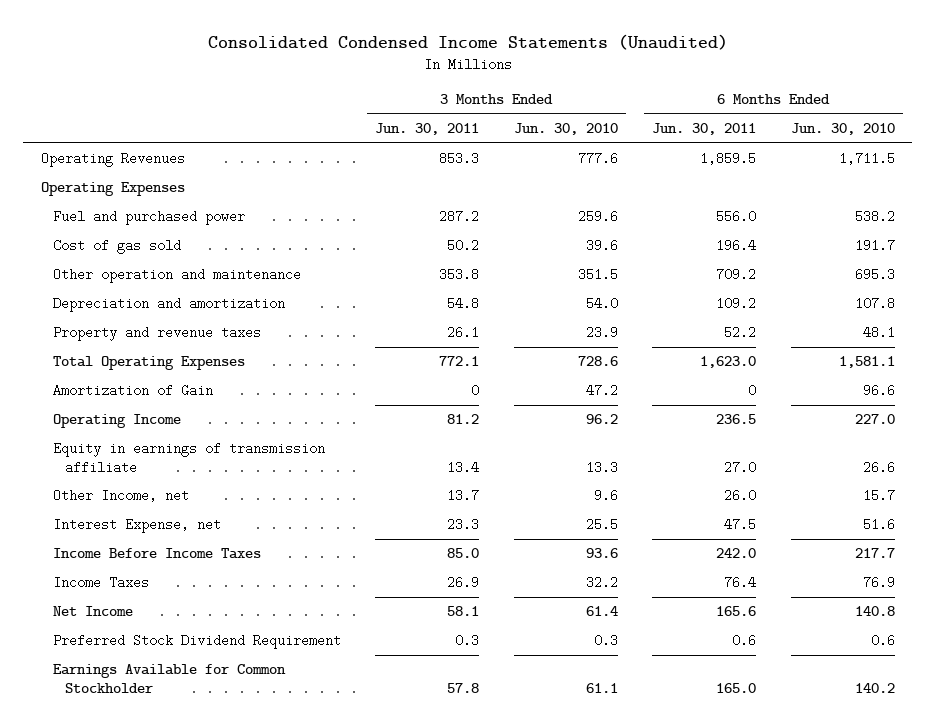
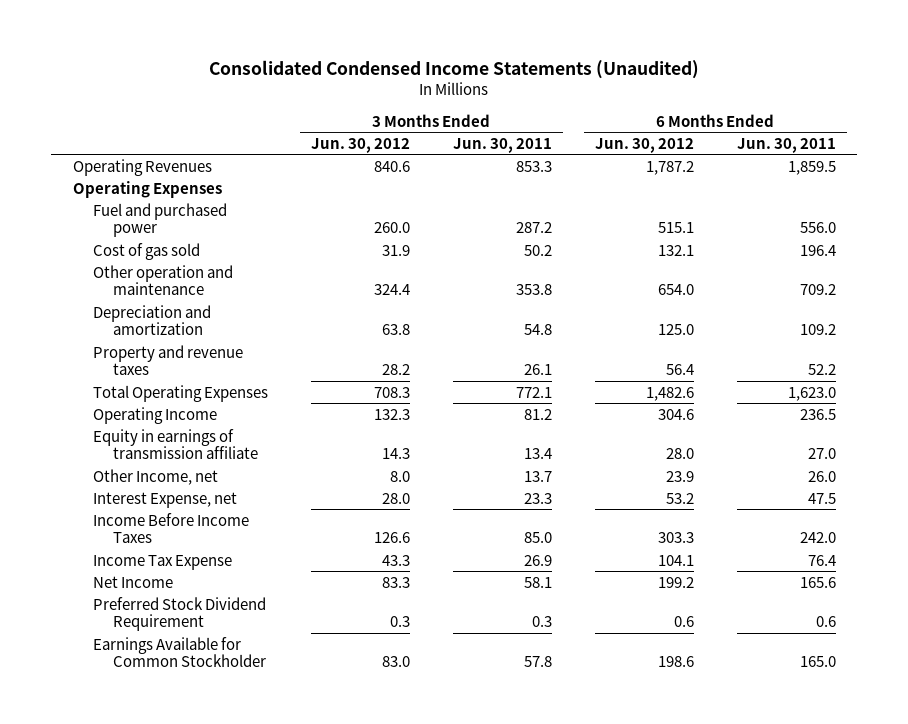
[513,123,618,136] Jun. 30, 2010 -> none
[790,123,895,136] Jun. 30, 2010 -> none
none -> [310,137,410,153] Jun. 30, 2012
none -> [594,137,694,153] Jun. 30, 2012
[52,384,213,398] Amortization of Gain -> none
[52,576,149,590] Income Taxes -> [92,554,232,570] Income Tax Expense

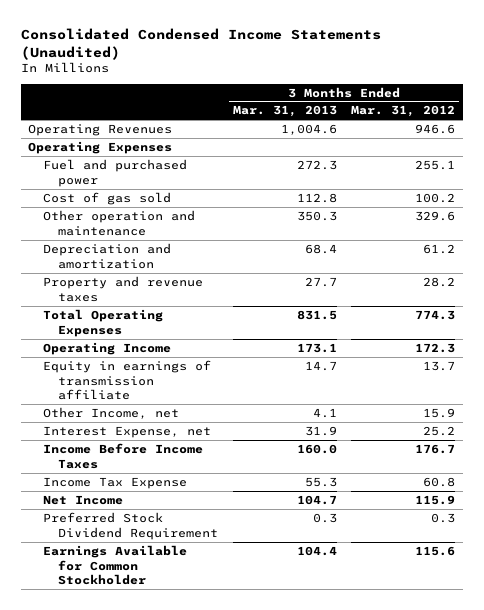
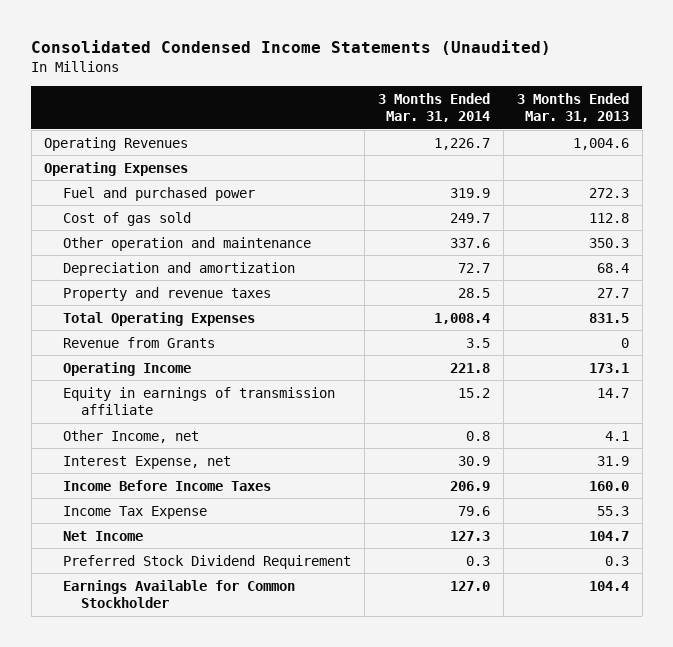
[351,105,456,118] Mar. 31, 2012 -> none
none -> [377,92,490,122] 3 Months Ended Mar. 31, 2014
none -> [62,336,215,348] Revenue from Grants

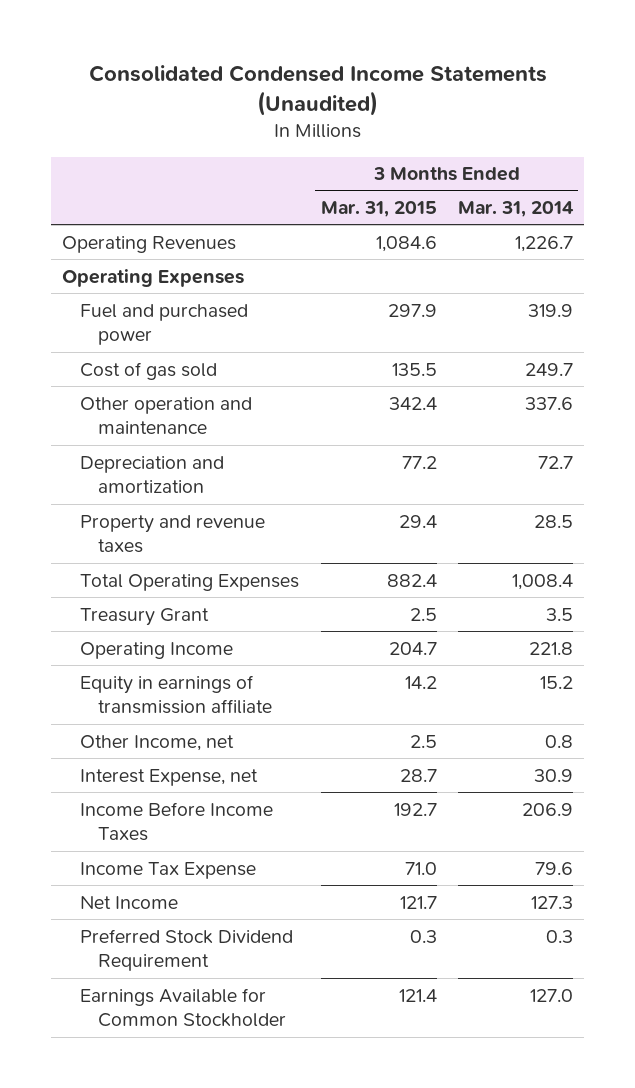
[516,92,629,122] 3 Months Ended Mar. 31, 2013 -> none
none -> [320,200,437,217] Mar. 31, 2015
[62,336,215,348] Revenue from Grants -> [80,607,210,626] Treasury Grant

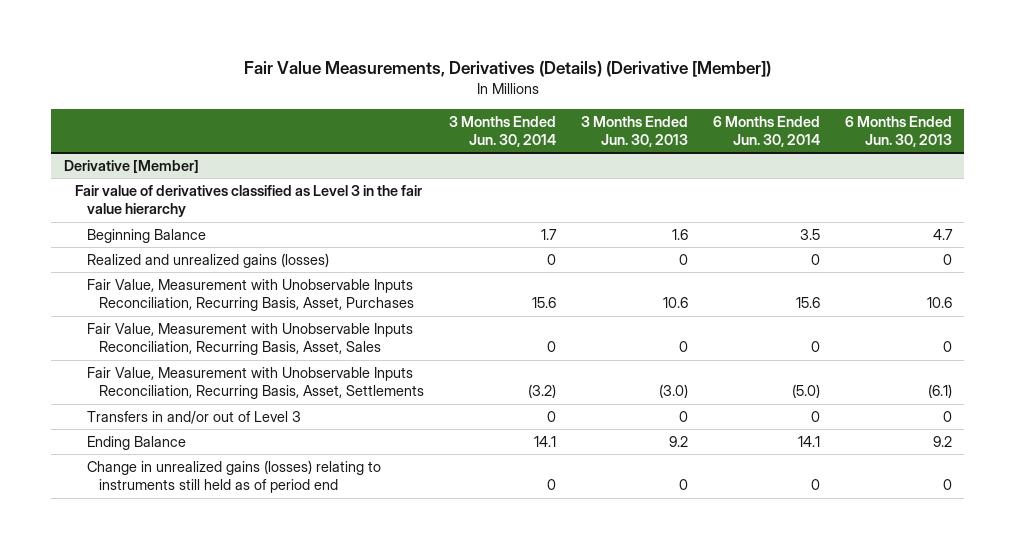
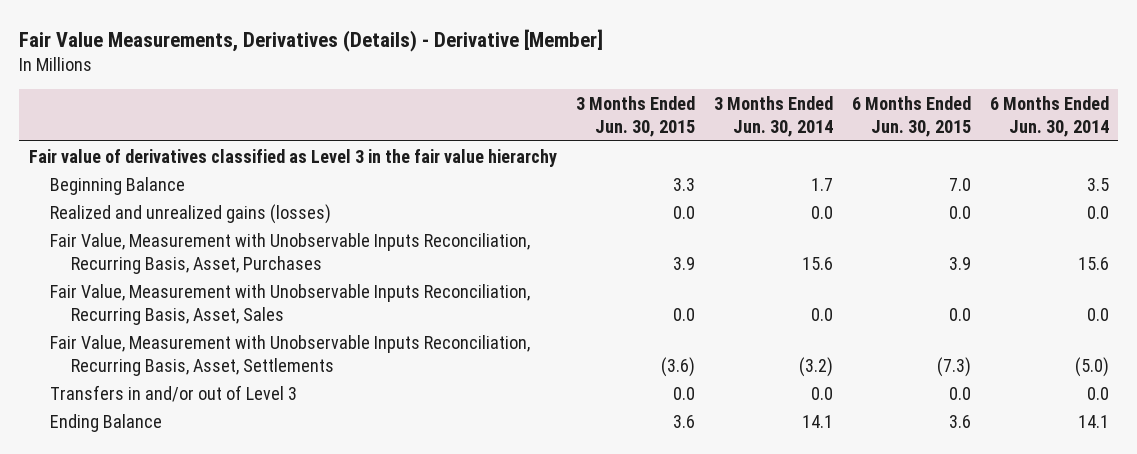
[243,60,771,77] Fair Value Measurements, Derivatives (Details) (Derivative [Member]) -> [19,28,604,52] Fair Value Measurements, Derivatives (Details) - Derivative [Member]
[580,115,688,147] 3 Months Ended Jun. 30, 2013 -> none
[844,115,952,147] 6 Months Ended Jun. 30, 2013 -> none
none -> [575,95,695,137] 3 Months Ended Jun. 30, 2015
none -> [851,95,971,137] 6 Months Ended Jun. 30, 2015
[63,159,199,173] Derivative [Member] -> none
[546,253,556,265] 0 -> [810,205,833,219] 0.0
[810,253,820,265] 0 -> [1086,205,1109,219] 0.0
[546,341,556,353] 0 -> [810,307,833,321] 0.0
[810,341,820,353] 0 -> [1086,307,1109,321] 0.0
[546,410,556,422] 0 -> [810,386,833,400] 0.0
[810,410,820,422] 0 -> [1086,386,1109,400] 0.0
[87,459,382,494] Change in unrealized gains (losses) relating to instruments still held as of period end -> none

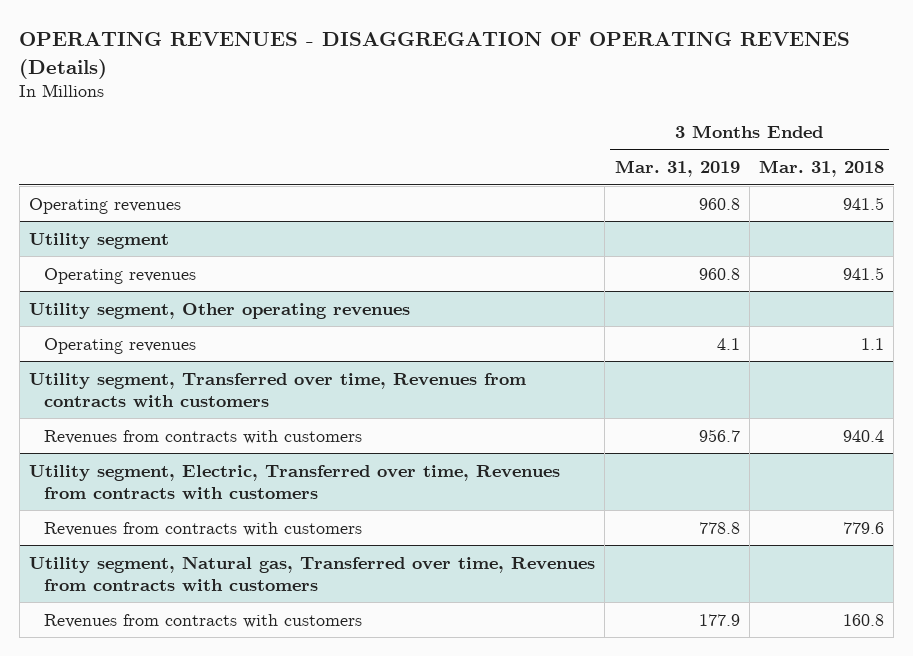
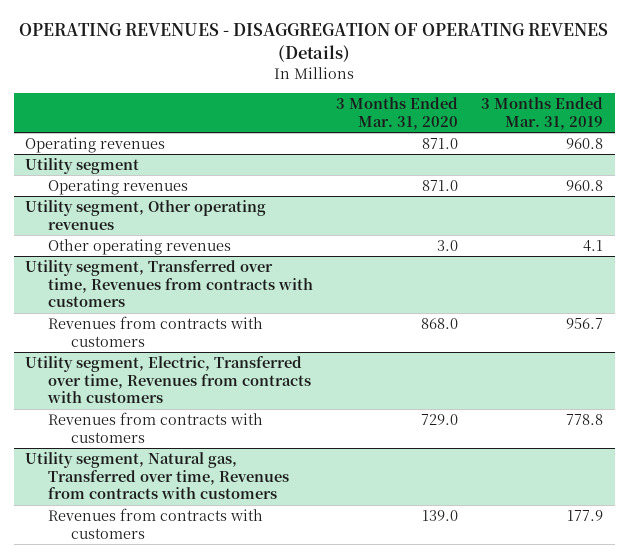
[759,160,885,178] Mar. 31, 2018 -> none
none -> [336,97,459,130] 3 Months Ended Mar. 31, 2020
[44,337,197,354] Operating revenues -> [48,238,232,255] Other operating revenues

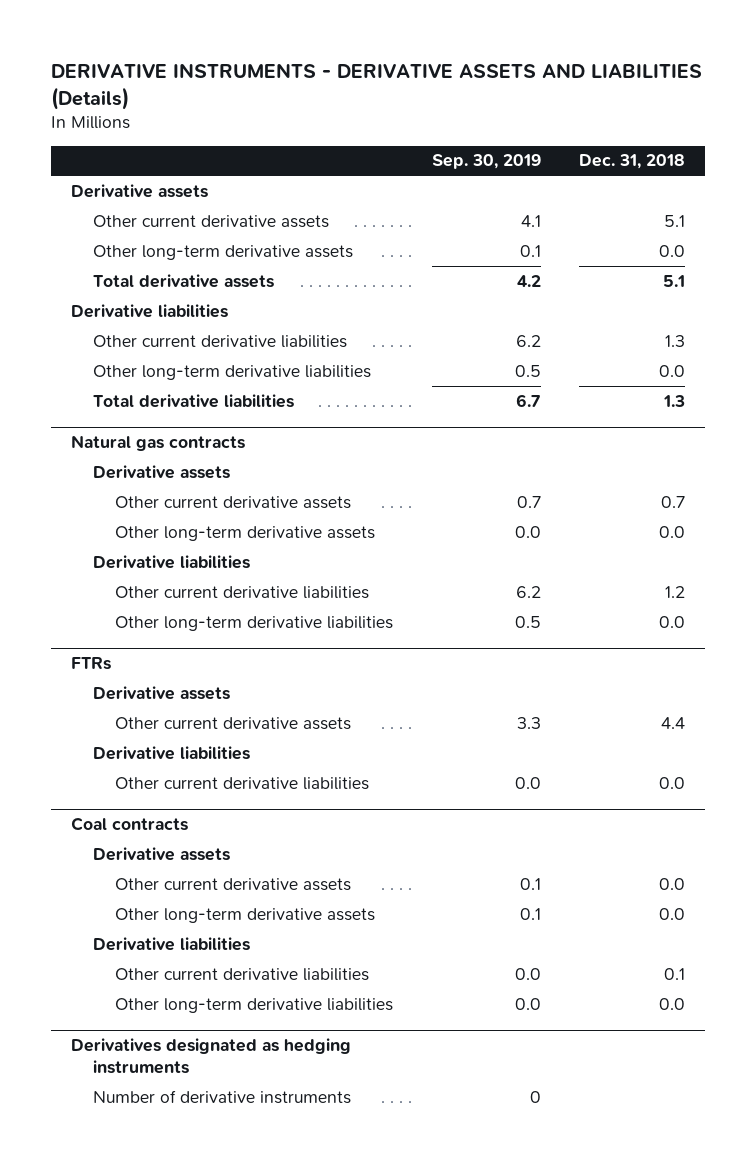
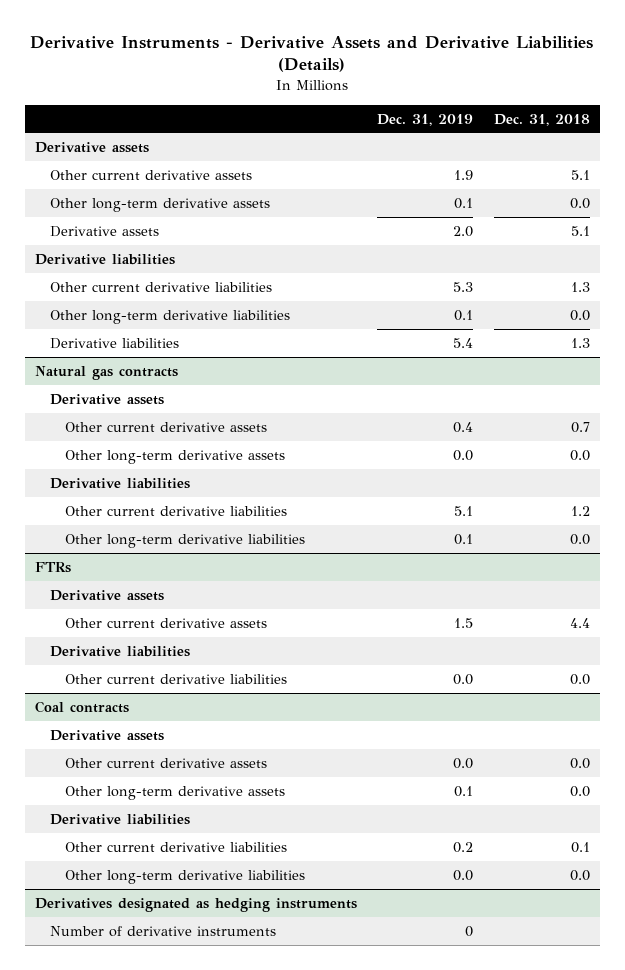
[51,63,703,111] DERIVATIVE INSTRUMENTS - DERIVATIVE ASSETS AND LIABILITIES (Details) -> [30,35,594,73] Derivative Instruments - Derivative Assets and Derivative Liabilities (Details)
[431,154,541,170] Sep. 30, 2019 -> none
none -> [377,113,474,126] Dec. 31, 2019
[92,273,274,288] Total derivative assets -> [50,225,160,237] Derivative assets
[92,393,294,408] Total derivative liabilities -> [50,337,180,349] Derivative liabilities

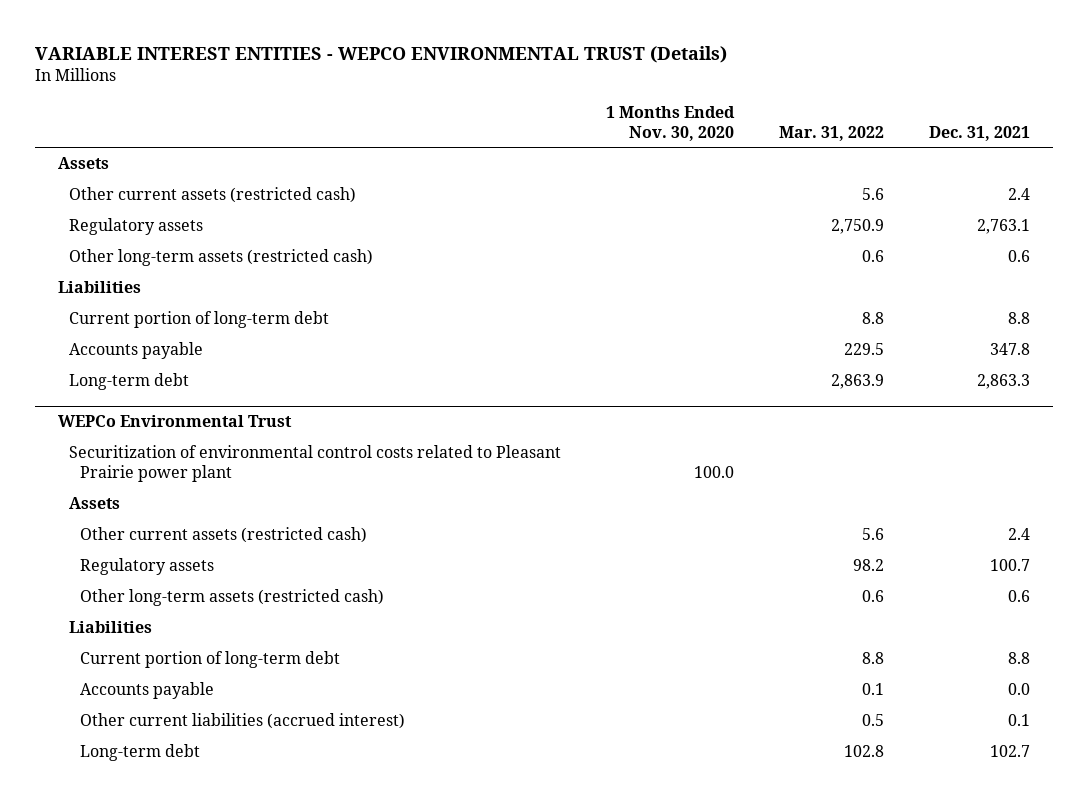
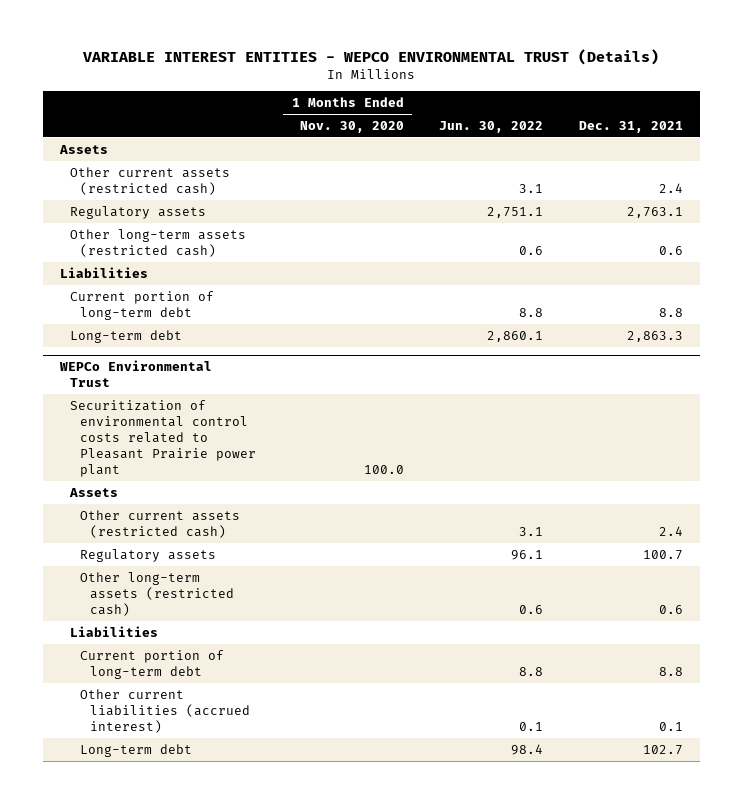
[779,125,885,141] Mar. 31, 2022 -> none
none -> [439,120,544,133] Jun. 30, 2022
[69,341,204,359] Accounts payable -> none
[80,681,215,699] Accounts payable -> none

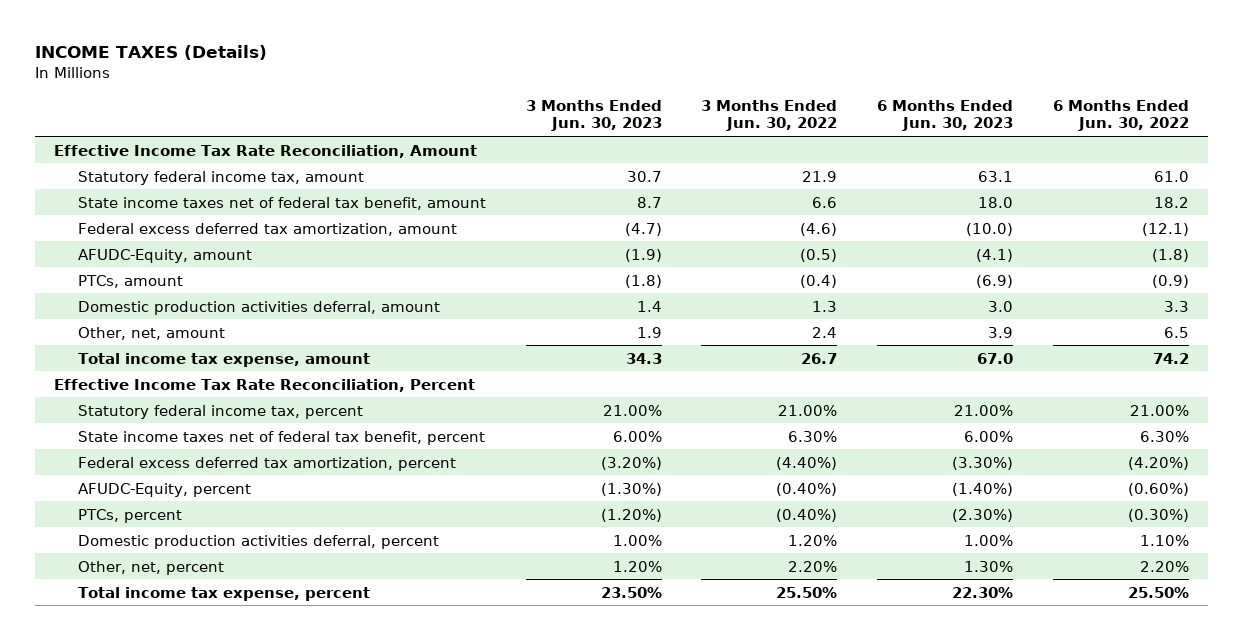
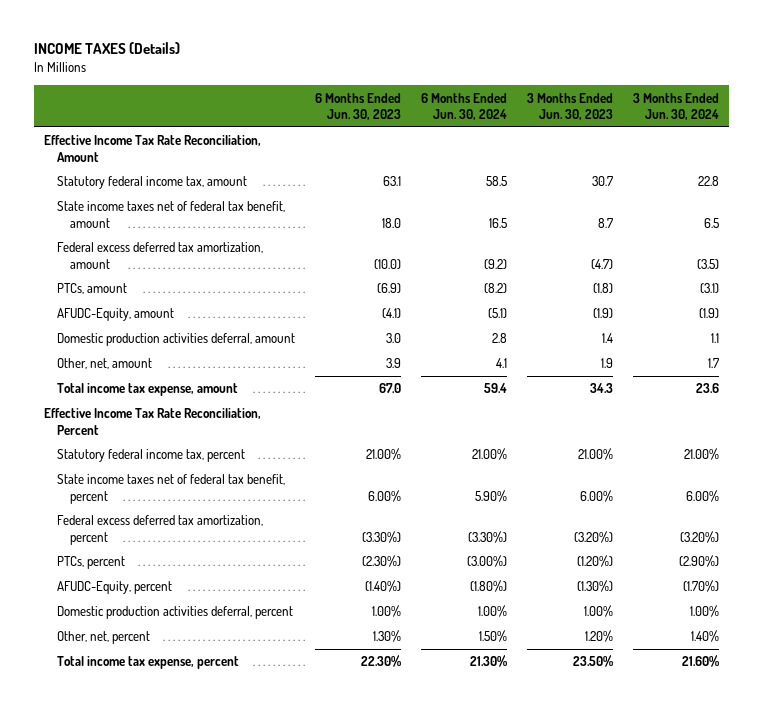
[701,100,838,132] 3 Months Ended Jun. 30, 2022 -> none
[1052,100,1189,132] 6 Months Ended Jun. 30, 2022 -> none
none -> [420,92,507,120] 6 Months Ended Jun. 30, 2024
none -> [632,92,719,120] 3 Months Ended Jun. 30, 2024
[78,248,253,263] AFUDC-Equity, amount -> [57,308,175,322] AFUDC-Equity, amount
[78,482,252,497] AFUDC-Equity, percent -> [57,581,173,595] AFUDC-Equity, percent

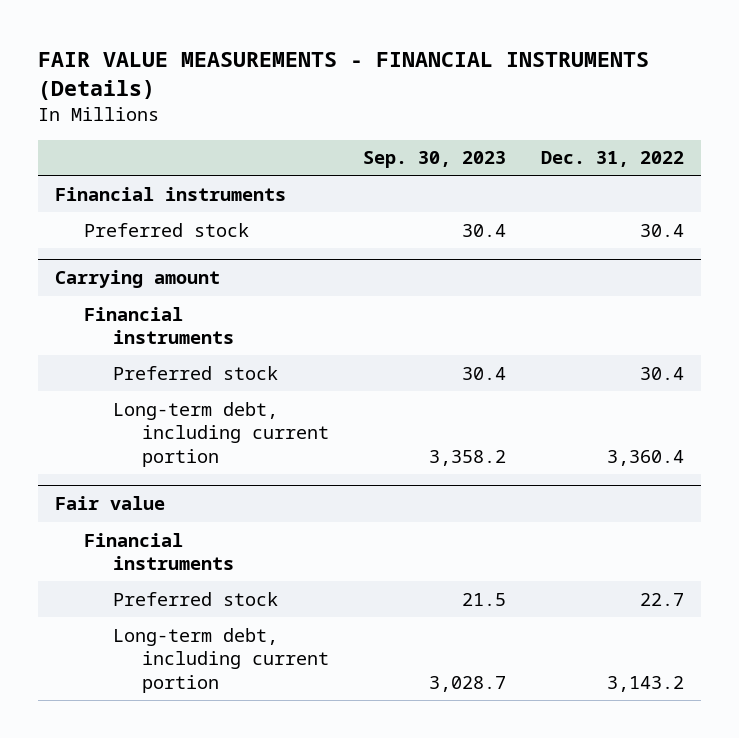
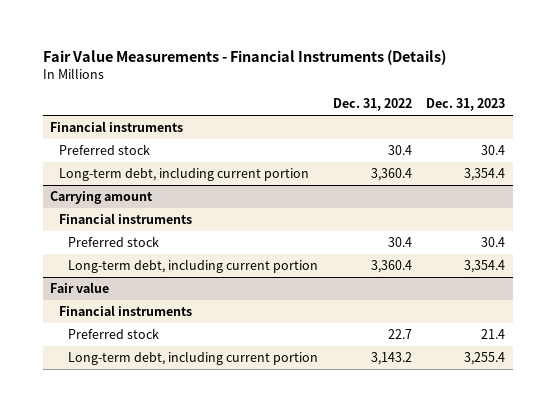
[37,51,649,100] FAIR VALUE MEASUREMENTS - FINANCIAL INSTRUMENTS (Details) -> [42,50,446,66] Fair Value Measurements - Financial Instruments (Details)
[363,151,507,169] Sep. 30, 2023 -> none
none -> [426,98,506,112] Dec. 31, 2023
none -> [59,167,310,182] Long-term debt, including current portion

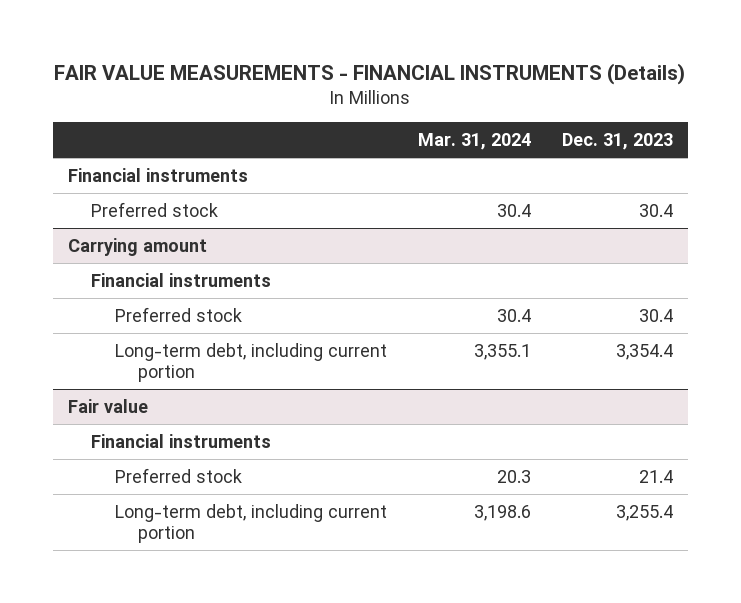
[42,50,446,66] Fair Value Measurements - Financial Instruments (Details) -> [54,63,686,86] FAIR VALUE MEASUREMENTS - FINANCIAL INSTRUMENTS (Details)
[332,98,412,112] Dec. 31, 2022 -> none
none -> [417,132,531,150] Mar. 31, 2024
[59,167,310,182] Long-term debt, including current portion -> none

